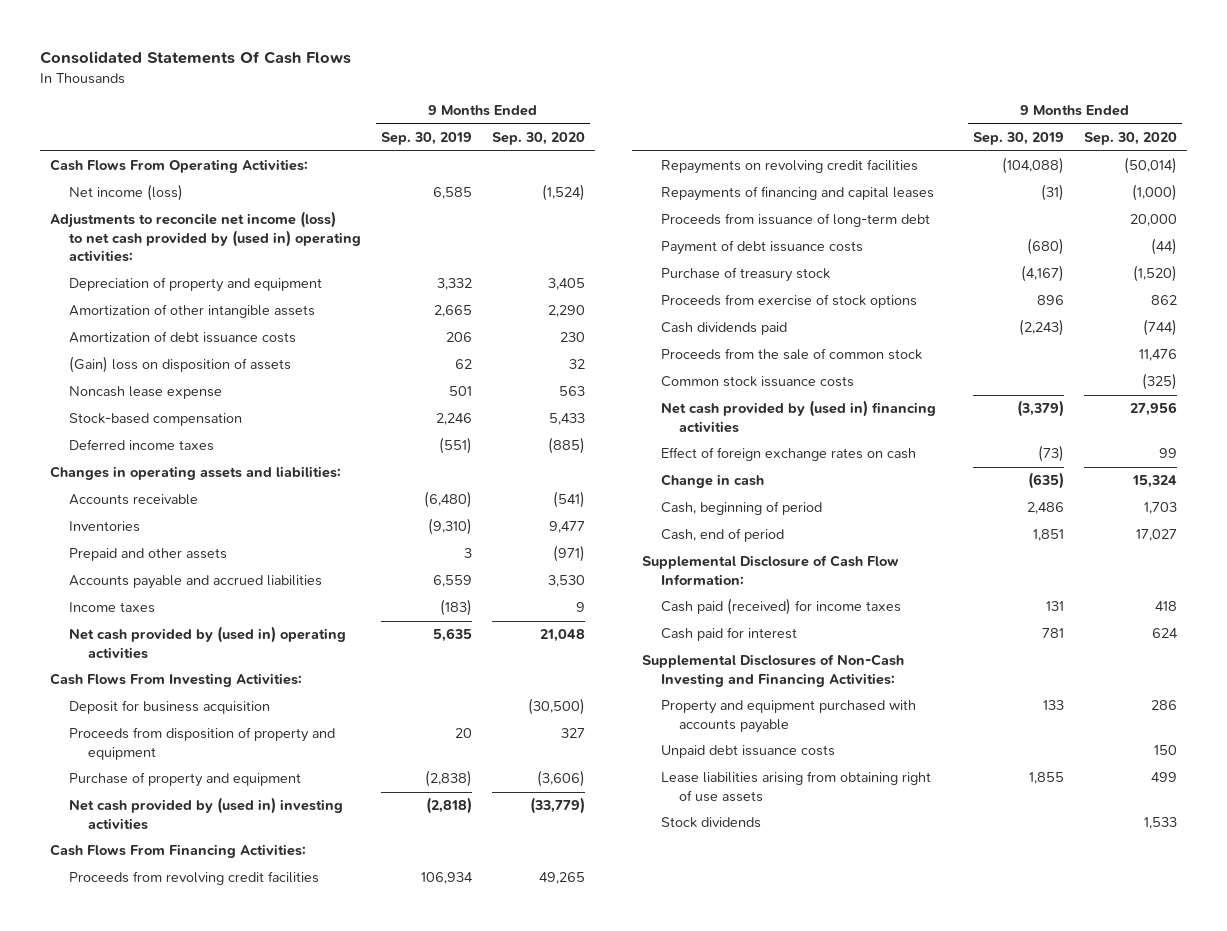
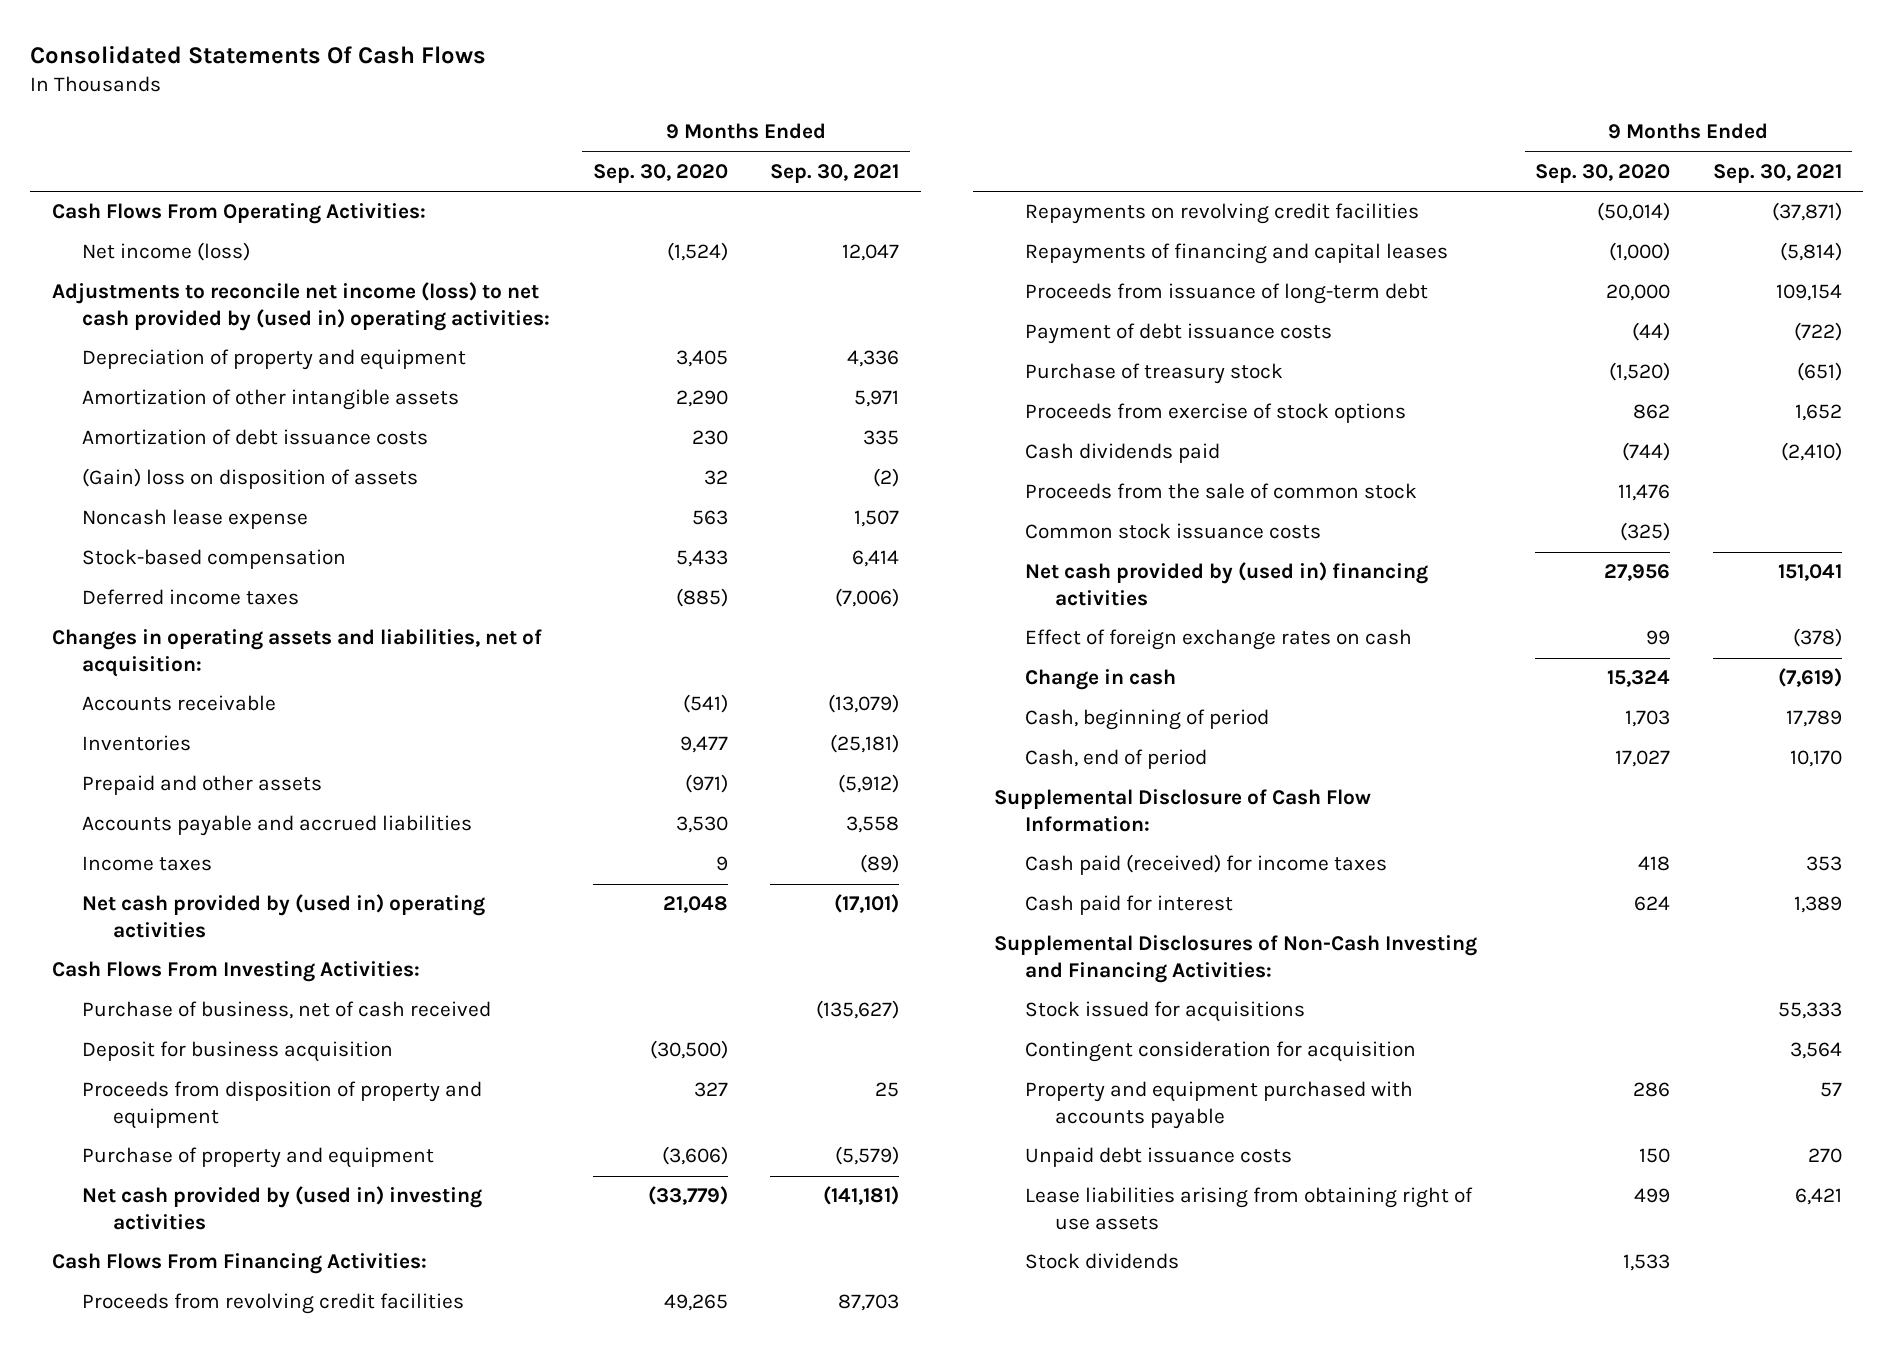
[381,132,473,146] Sep. 30, 2019 -> none
none -> [770,163,900,183] Sep. 30, 2021
[50,466,342,481] Changes in operating assets and liabilities: -> [51,629,542,677] Changes in operating assets and liabilities, net of acquisition:
none -> [82,1001,492,1020] Purchase of business, net of cash received
none -> [1024,1001,1305,1023] Stock issued for acquisitions
none -> [1024,1041,1416,1063] Contingent consideration for acquisition

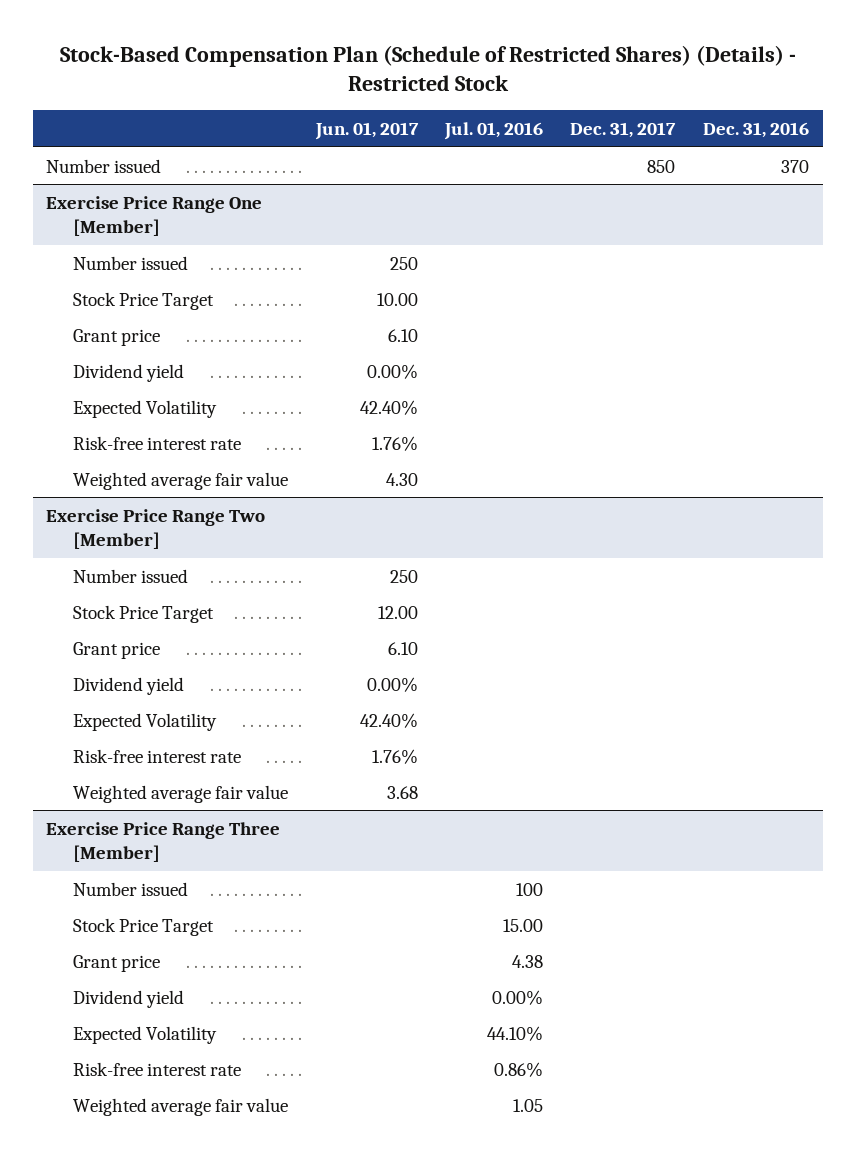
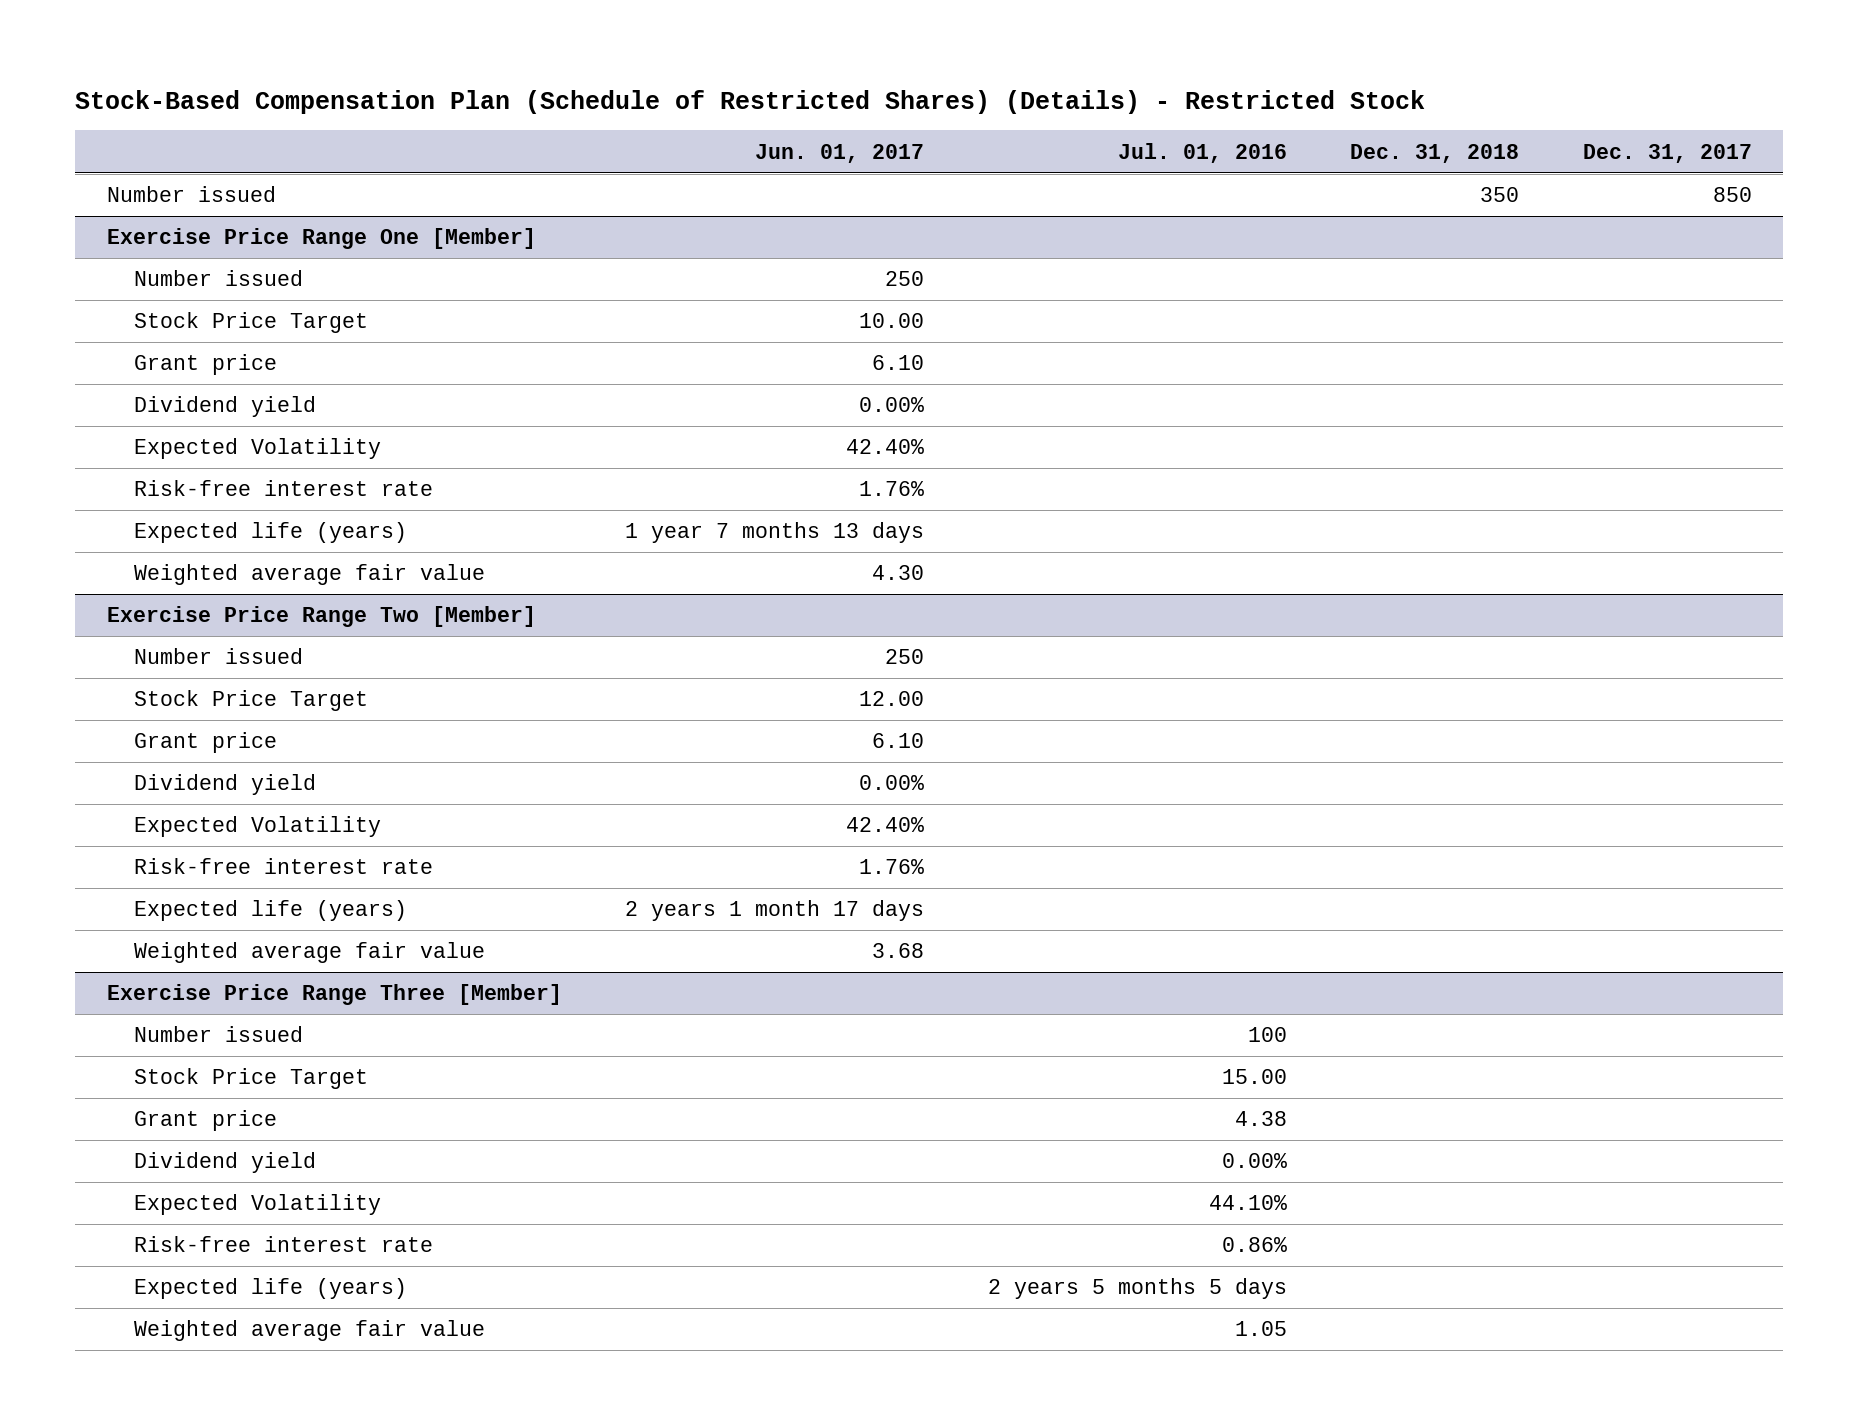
[702,121,809,138] Dec. 31, 2016 -> none
none -> [1350,143,1520,163] Dec. 31, 2018
none -> [133,522,407,544] Expected life (years)
none -> [133,900,407,922] Expected life (years)
none -> [133,1278,407,1300] Expected life (years)

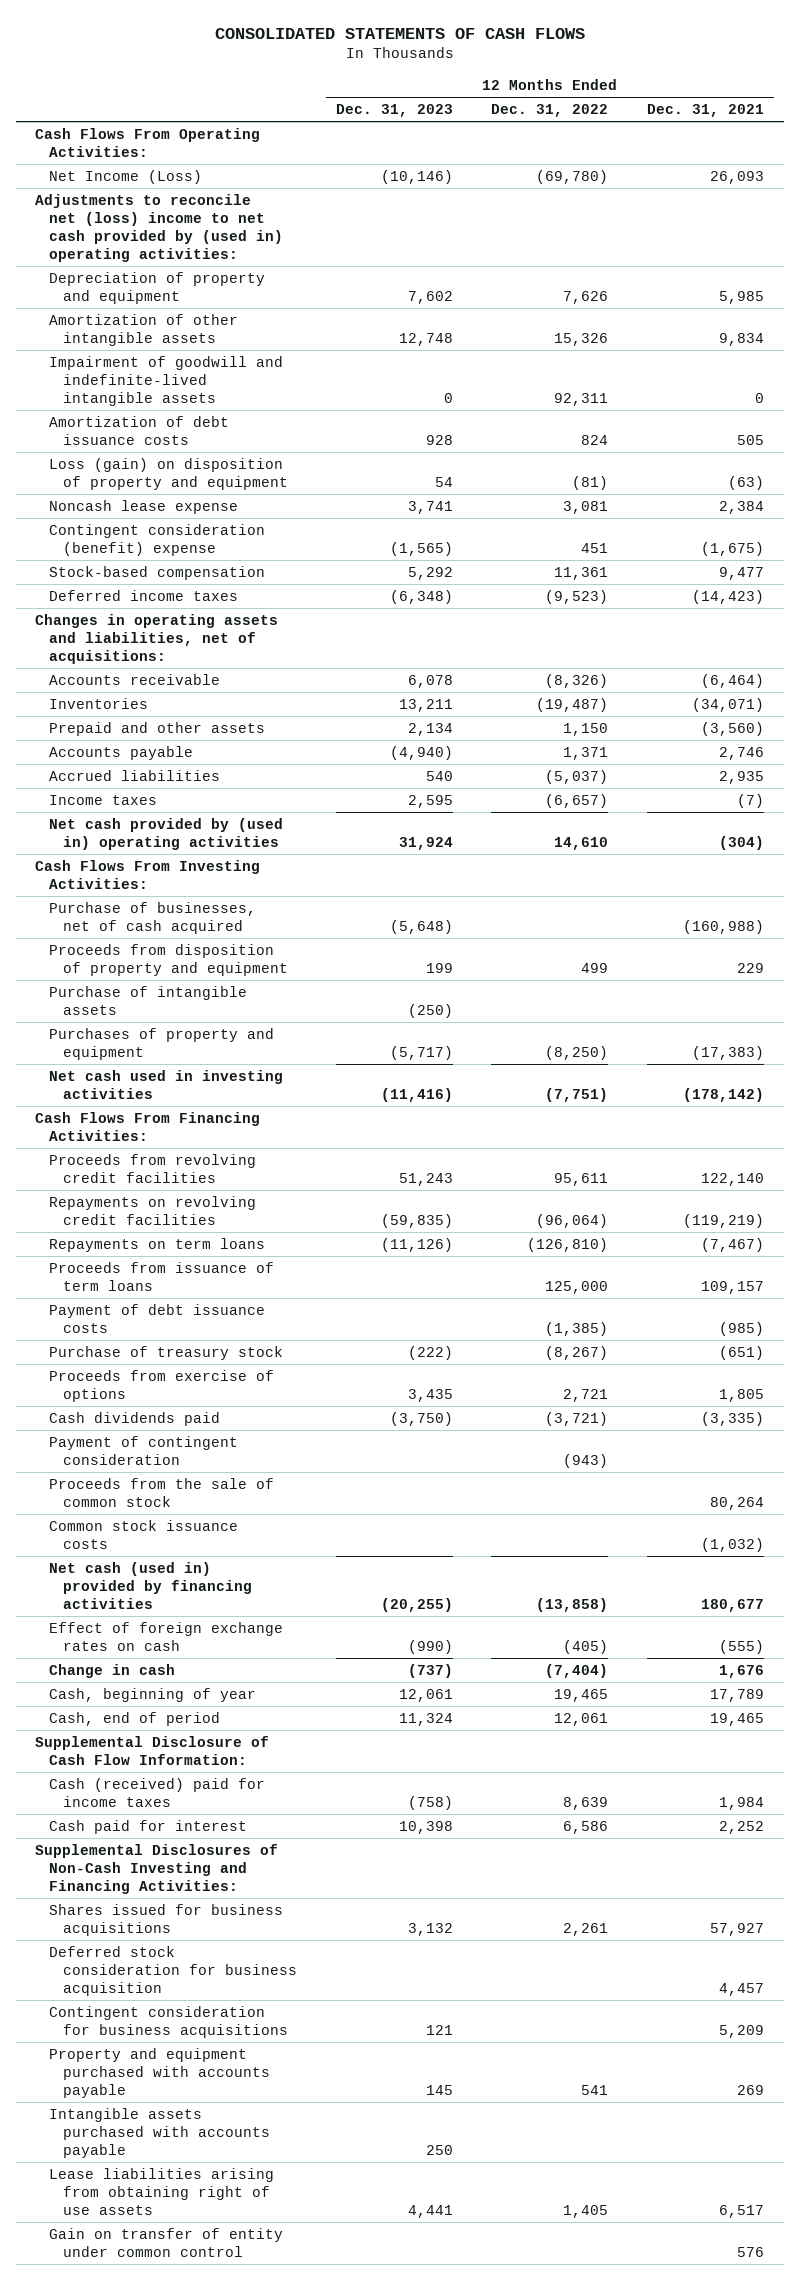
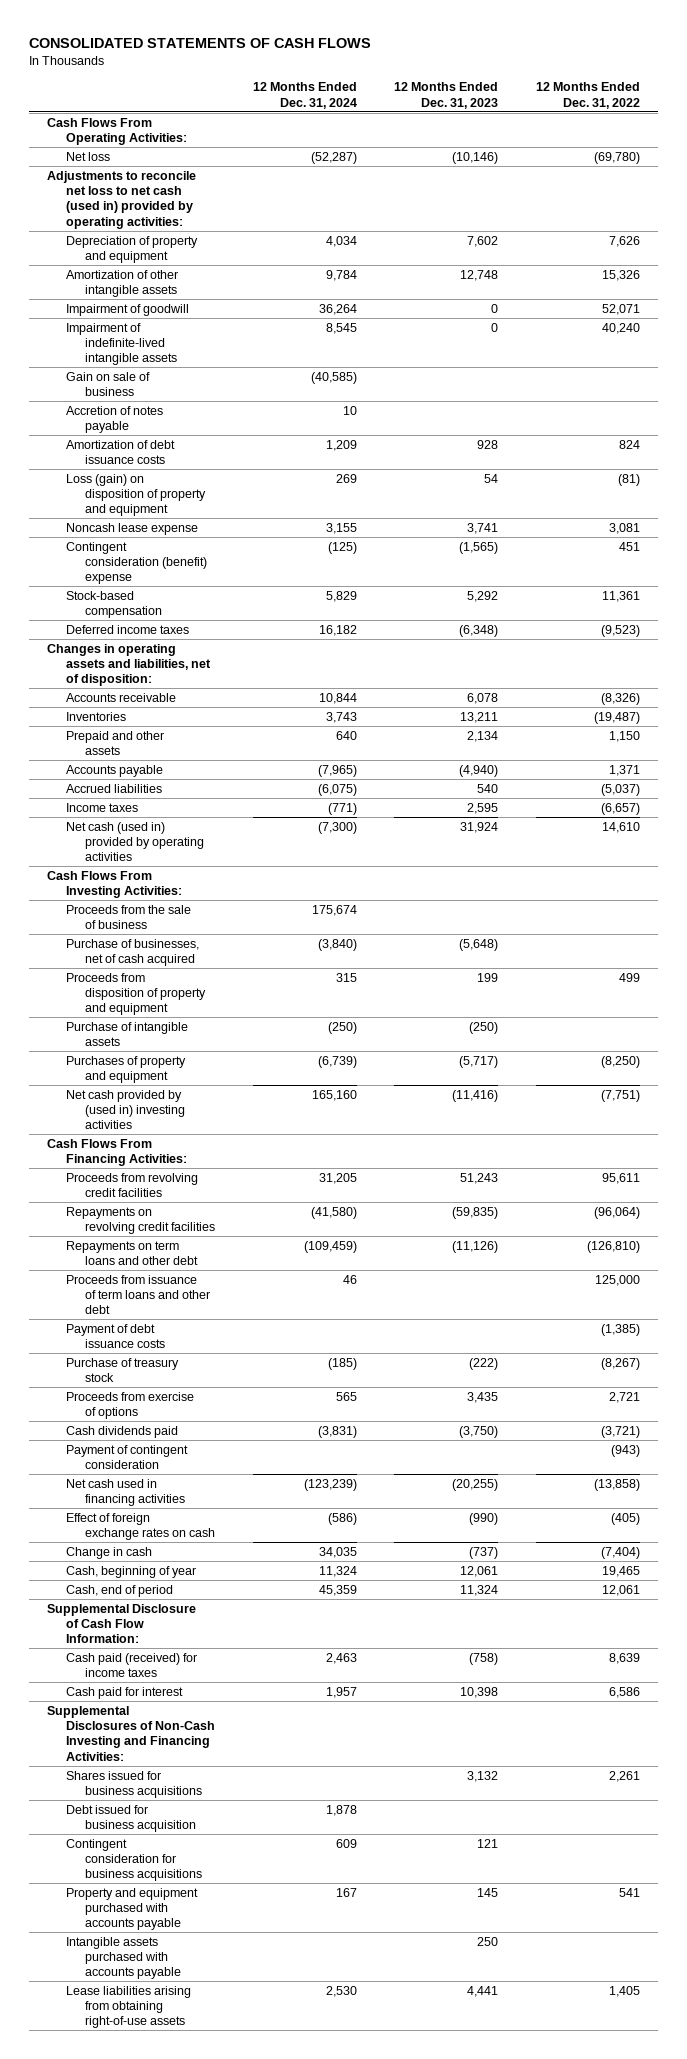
[647,103,765,117] Dec. 31, 2021 -> none
none -> [252,82,357,109] 12 Months Ended Dec. 31, 2024
[49,169,203,184] Net Income (Loss) -> [66,151,111,161] Net loss
[35,193,284,262] Adjustments to reconcile net (loss) income to net cash provided by (used in) operating activities: -> [47,170,197,229] Adjustments to reconcile net loss to net cash (used in) provided by operating activities:
none -> [66,303,190,316] Impairment of goodwill
[49,355,284,406] Impairment of goodwill and indefinite-lived intangible assets -> [66,322,178,366] Impairment of indefinite-lived intangible assets
[554,392,609,406] 92,311 -> [601,322,640,334] 40,240
none -> [66,371,151,396] Gain on sale of business
none -> [66,405,164,433] Accretion of notes payable
[35,613,279,664] Changes in operating assets and liabilities, net of acquisitions: -> [47,643,212,687] Changes in operating assets and liabilities, net of disposition:
[49,817,284,850] Net cash provided by (used in) operating activities -> [66,821,205,862] Net cash (used in) provided by operating activities
none -> [66,904,192,929] Proceeds from the sale of business
[49,1069,284,1099] Net cash used in investing activities -> [66,1089,186,1130] Net cash provided by (used in) investing activities
[49,1237,266,1252] Repayments on term loans -> [66,1240,199,1265] Repayments on term loans and other debt
[49,1261,275,1291] Proceeds from issuance of term loans -> [66,1274,211,1315] Proceeds from issuance of term loans and other debt
[49,1477,275,1507] Proceeds from the sale of common stock -> none
[49,1519,239,1549] Common stock issuance costs -> none
[49,1561,252,1609] Net cash (used in) provided by financing activities -> [66,1478,186,1506] Net cash used in financing activities
[49,1777,266,1807] Cash (received) paid for income taxes -> [66,1652,198,1677] Cash paid (received) for income taxes
[49,1945,297,1996] Deferred stock consideration for business acquisition -> none
none -> [66,1804,197,1832] Debt issued for business acquisition
[49,2227,284,2257] Gain on transfer of entity under common control -> none
[49,2167,275,2215] Lease liabilities arising from obtaining right of use assets -> [66,1985,192,2029] Lease liabilities arising from obtaining right-of-use assets

